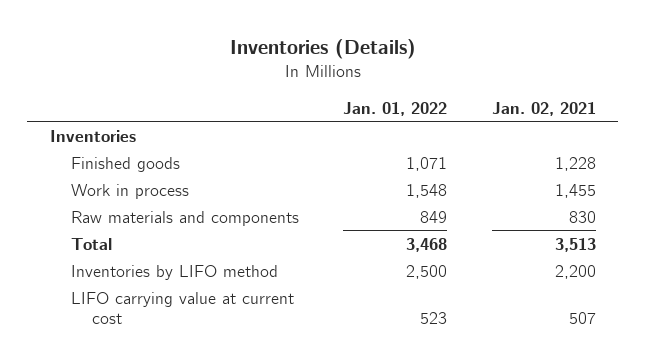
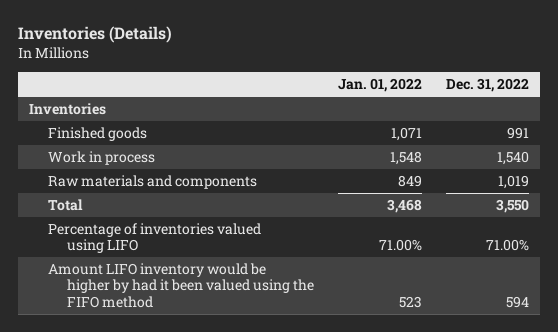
[491,101,596,116] Jan. 02, 2021 -> none
none -> [445,78,529,93] Dec. 31, 2022
[71,264,279,280] Inventories by LIFO method -> none
none -> [48,223,262,254] Percentage of inventories valued using LIFO
[71,291,295,325] LIFO carrying value at current cost -> [48,263,314,308] Amount LIFO inventory would be higher by had it been valued using the FIFO method

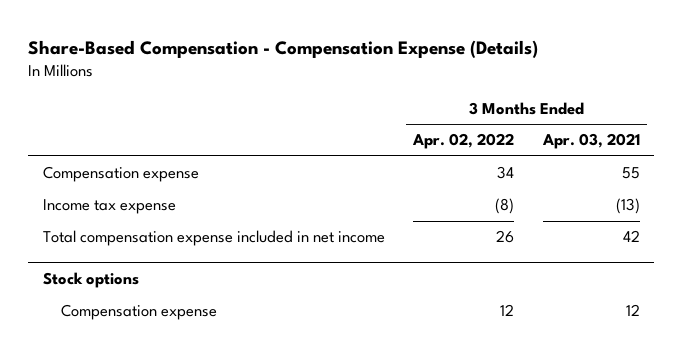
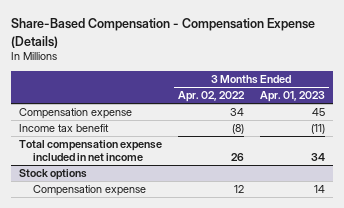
[541,133,640,150] Apr. 03, 2021 -> none
none -> [259,91,325,103] Apr. 01, 2023
[42,199,176,215] Income tax expense -> [19,123,110,132] Income tax benefit

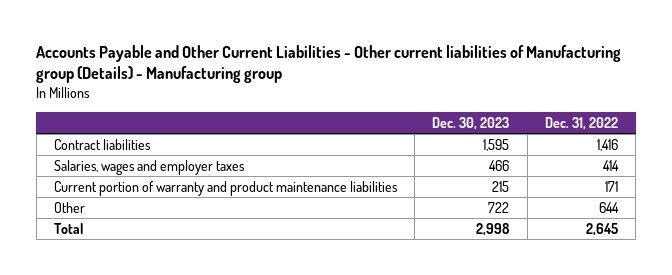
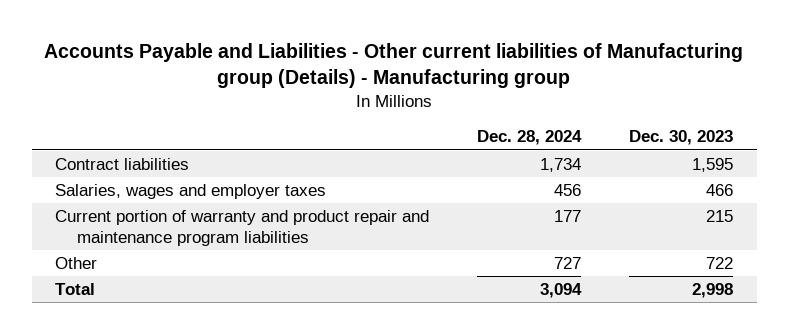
[36,44,622,84] Accounts Payable and Other Current Liabilities - Other current liabilities of Manufacturing group (Details) - Manufacturing group -> [44,42,744,88] Accounts Payable and Liabilities - Other current liabilities of Manufacturing group (Details) - Manufacturing group
[545,116,619,130] Dec. 31, 2022 -> none
none -> [477,130,583,146] Dec. 28, 2024
[53,180,398,196] Current portion of warranty and product maintenance liabilities -> [55,209,430,246] Current portion of warranty and product repair and maintenance program liabilities

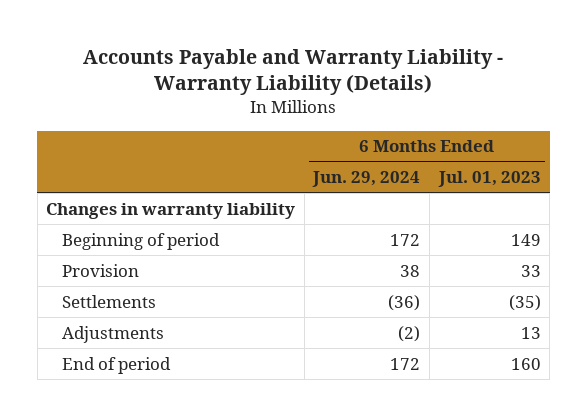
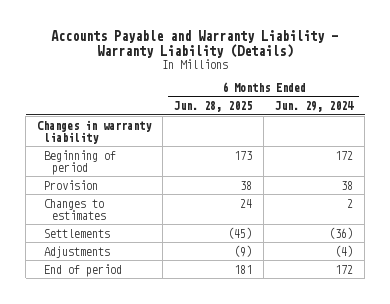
[437,170,541,187] Jul. 01, 2023 -> none
none -> [174,101,253,113] Jun. 28, 2025
none -> [44,198,106,220] Changes to estimates
[398,325,421,342] (2) -> [335,244,354,257] (4)

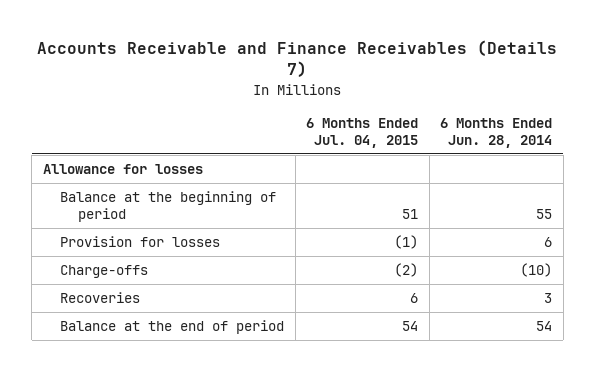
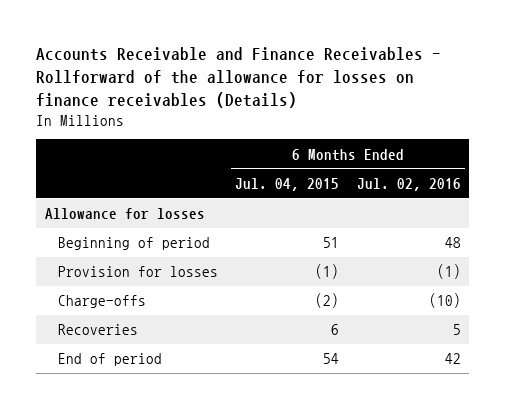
[37,39,558,78] Accounts Receivable and Finance Receivables (Details 7) -> [36,47,442,108] Accounts Receivable and Finance Receivables - Rollforward of the allowance for losses on finance receivables (Details)
[440,117,553,148] 6 Months Ended Jun. 28, 2014 -> none
none -> [356,177,461,191] Jul. 02, 2016
[60,190,277,223] Balance at the beginning of period -> [57,237,210,251] Beginning of period
[60,319,285,334] Balance at the end of period -> [57,353,162,367] End of period

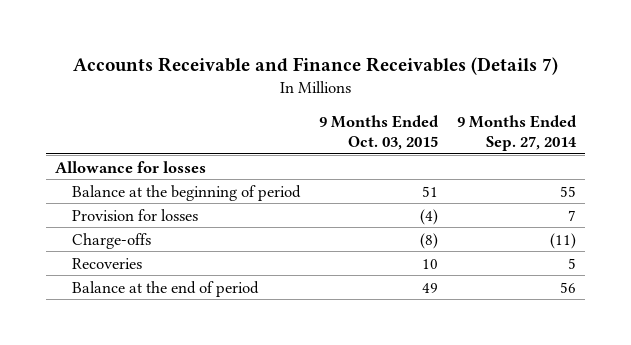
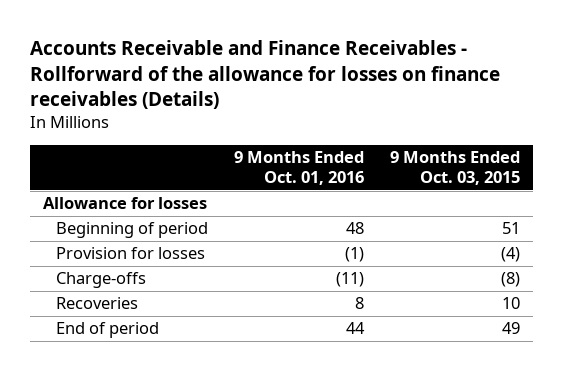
[72,56,558,75] Accounts Receivable and Finance Receivables (Details 7) -> [29,40,500,110] Accounts Receivable and Finance Receivables - Rollforward of the allowance for losses on finance receivables (Details)
[456,115,577,151] 9 Months Ended Sep. 27, 2014 -> none
none -> [234,151,365,185] 9 Months Ended Oct. 01, 2016
[71,184,301,201] Balance at the beginning of period -> [56,222,209,239] Beginning of period
[71,280,259,297] Balance at the end of period -> [56,322,160,339] End of period

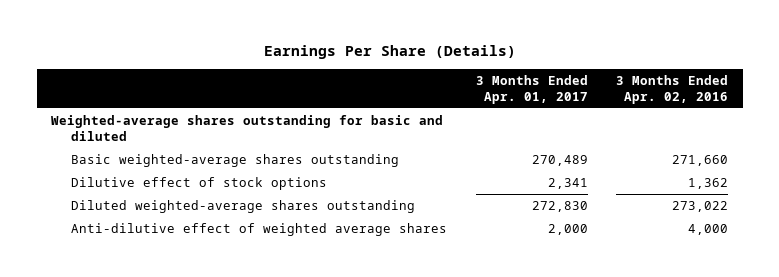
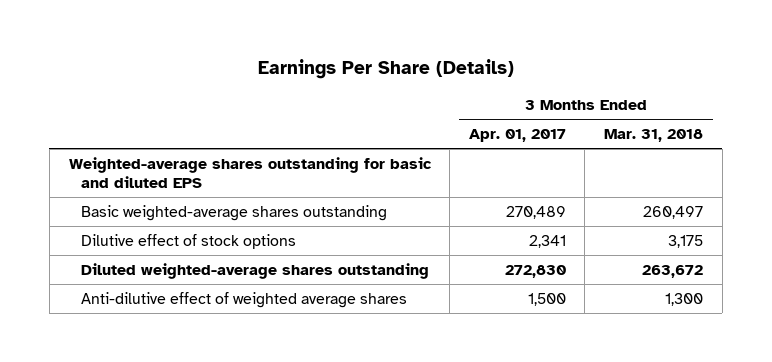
[616,74,729,104] 3 Months Ended Apr. 02, 2016 -> none
none -> [604,129,704,143] Mar. 31, 2018
[51,114,444,141] Weighted-average shares outstanding for basic and diluted -> [68,156,432,188] Weighted-average shares outstanding for basic and diluted EPS
[547,223,588,235] 2,000 -> [527,292,566,306] 1,500

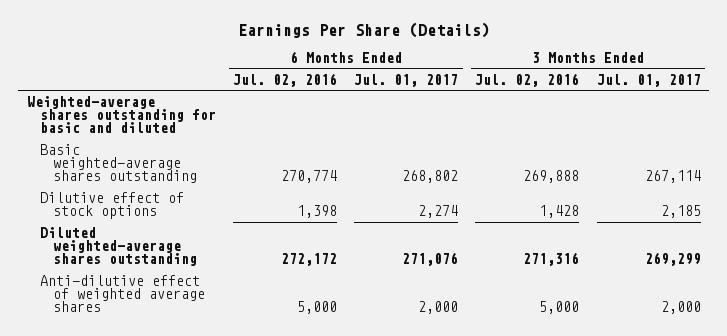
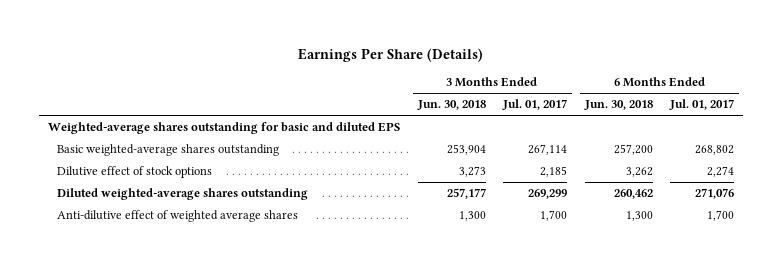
[233,72,338,87] Jul. 02, 2016 -> none
[475,72,580,87] Jul. 02, 2016 -> none
none -> [416,100,486,111] Jun. 30, 2018
none -> [583,100,653,111] Jun. 30, 2018
[26,95,216,134] Weighted-average shares outstanding for basic and diluted -> [47,122,400,135] Weighted-average shares outstanding for basic and diluted EPS
[418,301,459,315] 2,000 -> [707,210,735,222] 1,700
[660,301,701,315] 2,000 -> [540,210,568,222] 1,700

